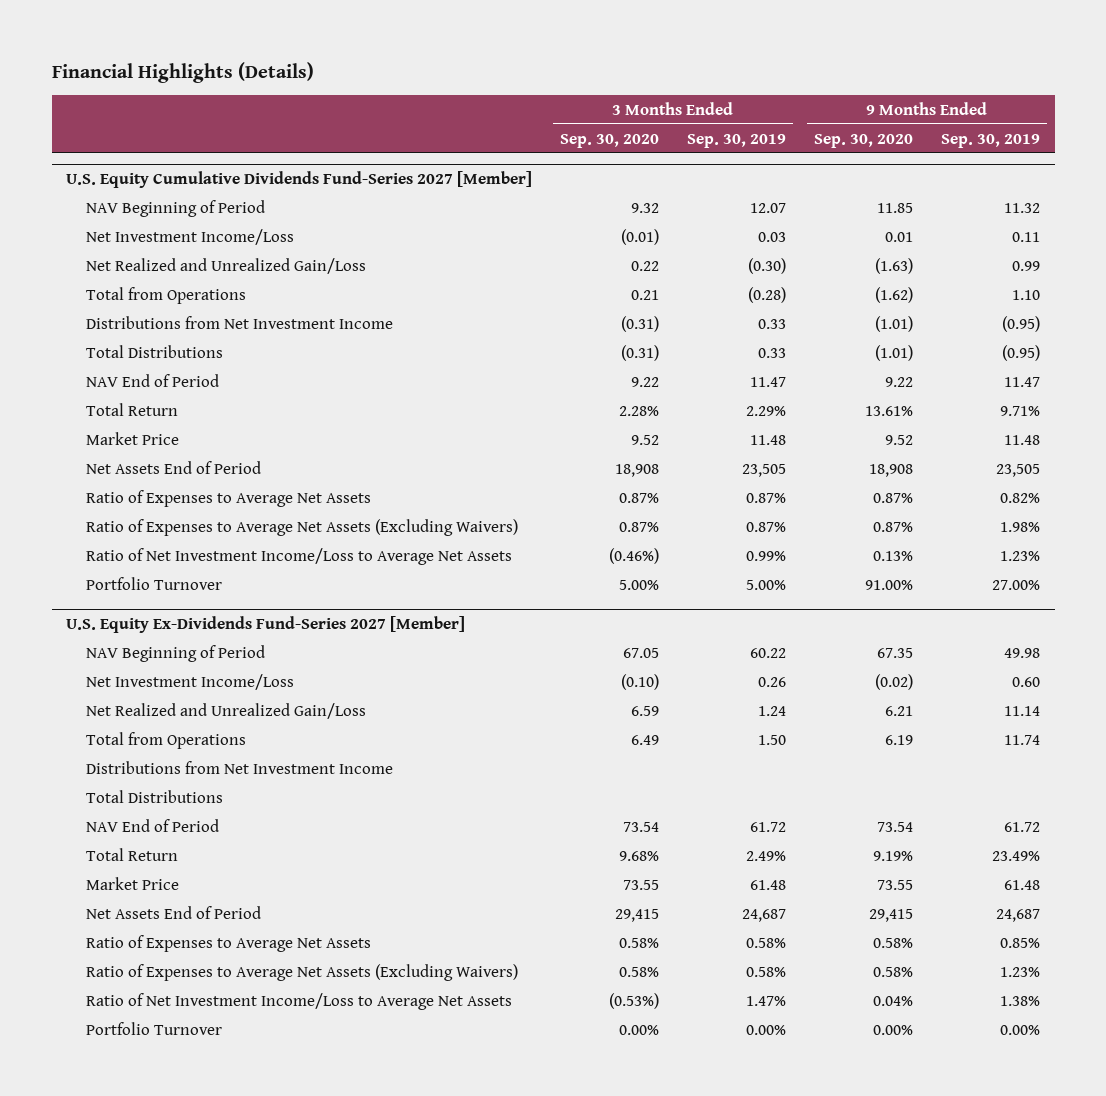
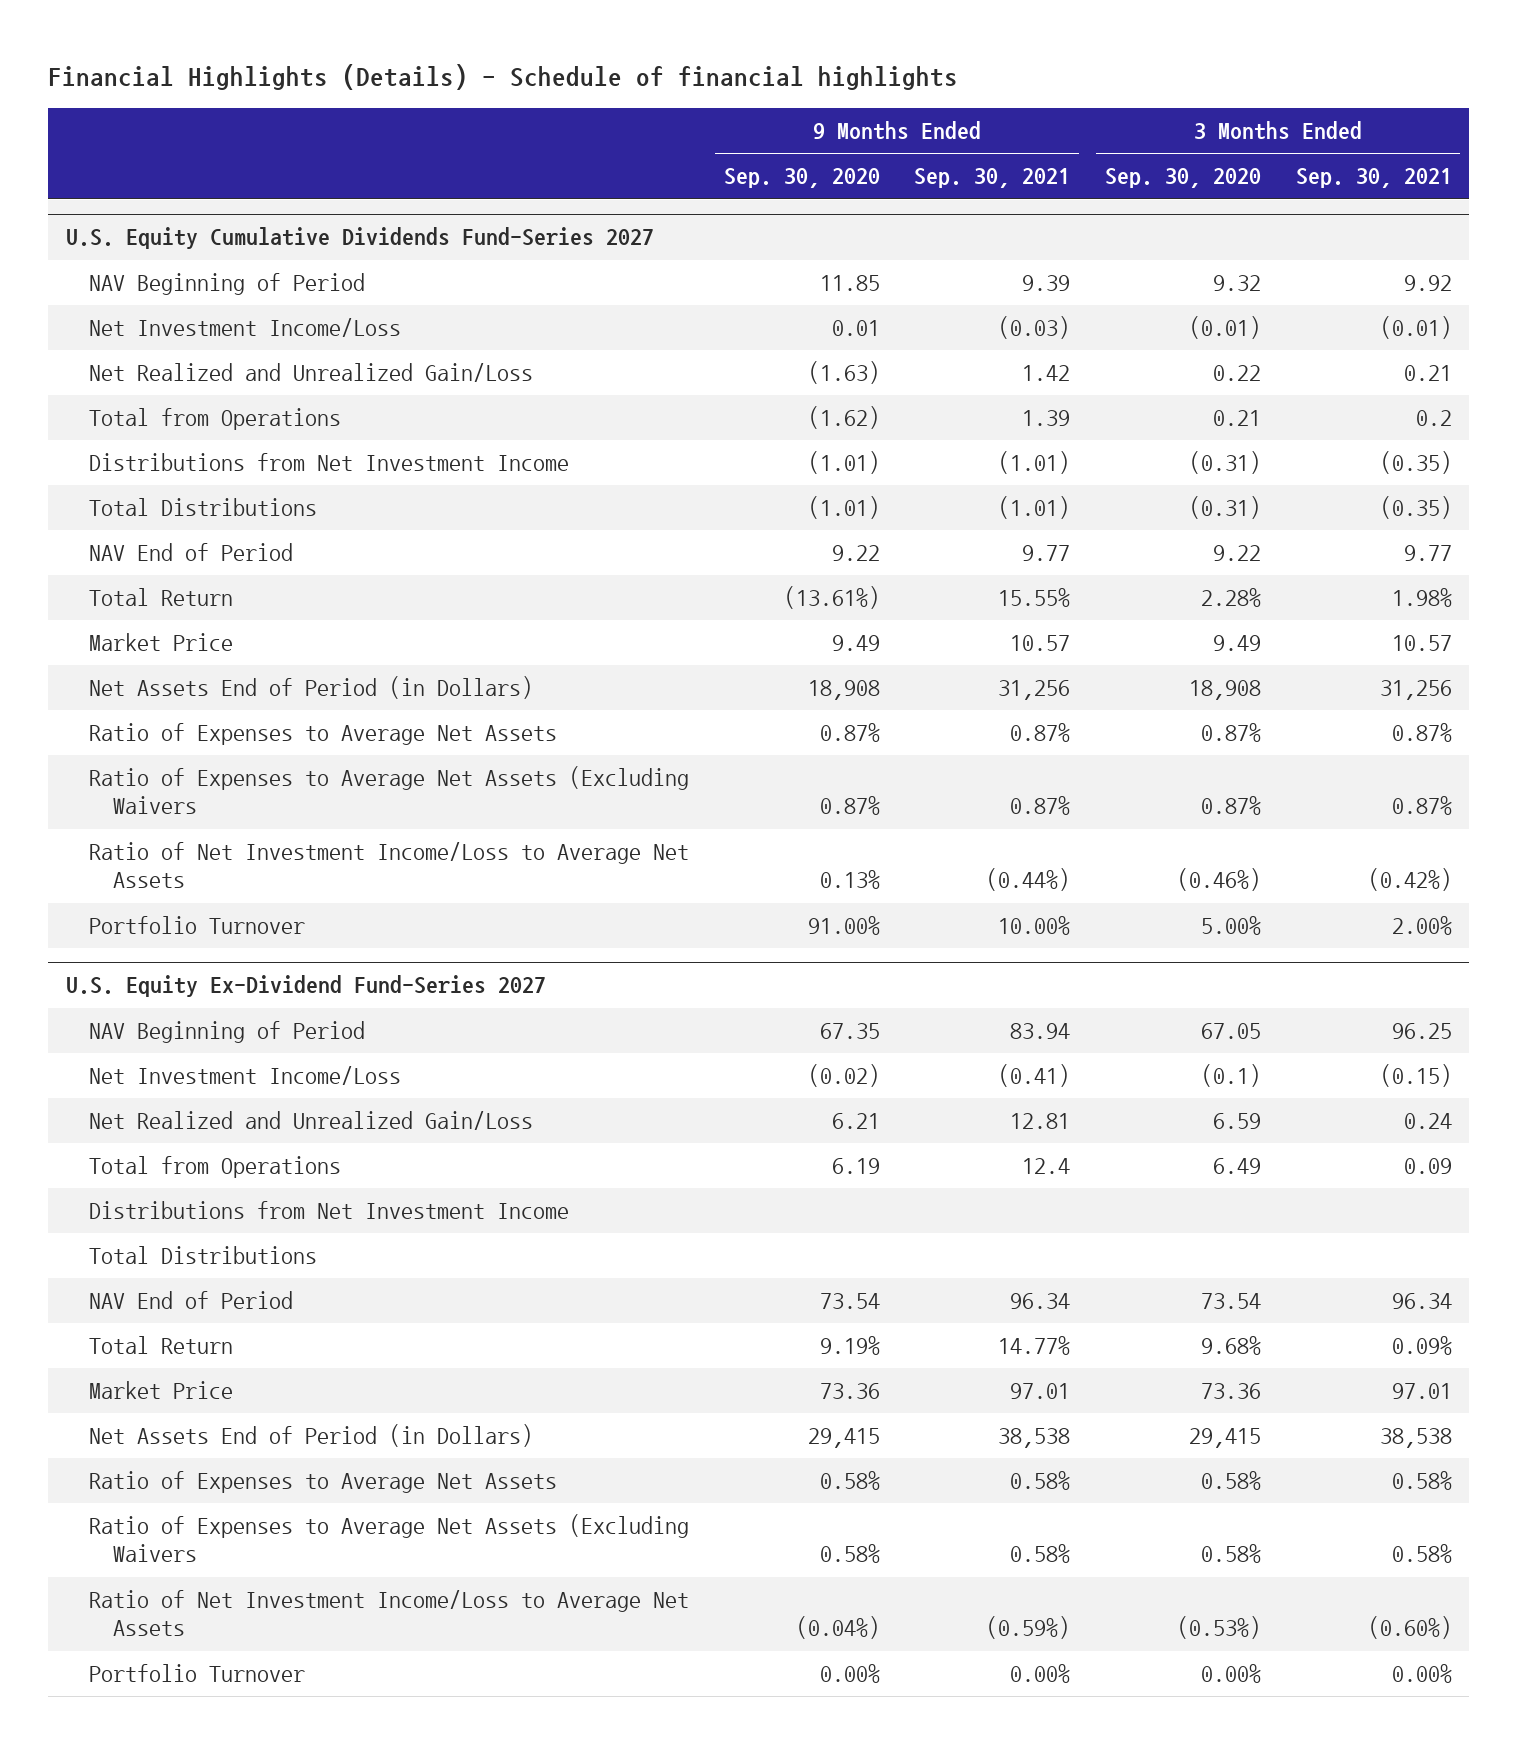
[51,62,314,84] Financial Highlights (Details) -> [48,63,959,90] Financial Highlights (Details) - Schedule of financial highlights
[687,133,787,148] Sep. 30, 2019 -> none
[941,133,1041,148] Sep. 30, 2019 -> none
none -> [914,168,1071,189] Sep. 30, 2021
none -> [1295,168,1452,189] Sep. 30, 2021
[65,171,532,189] U.S. Equity Cumulative Dividends Fund-Series 2027 [Member] -> [65,227,654,250] U.S. Equity Cumulative Dividends Fund-Series 2027
[865,405,914,416] 13.61% -> [783,586,880,610] (13.61%)
[630,434,659,445] 9.52 -> [1213,635,1262,652] 9.49
[885,434,914,445] 9.52 -> [831,635,880,652] 9.49
[86,460,262,474] Net Assets End of Period -> [89,676,534,700] Net Assets End of Period (in Dollars)
[86,518,519,536] Ratio of Expenses to Average Net Assets (Excluding Waivers) -> [89,766,690,815] Ratio of Expenses to Average Net Assets (Excluding Waivers
[65,616,465,634] U.S. Equity Ex-Dividends Fund-Series 2027 [Member] -> [65,975,546,998] U.S. Equity Ex-Dividend Fund-Series 2027
[620,673,659,690] (0.10) -> [1201,1064,1262,1088] (0.1)
[622,879,659,890] 73.55 -> [1201,1383,1262,1400] 73.36
[877,879,914,890] 73.55 -> [819,1383,880,1400] 73.36
[86,905,262,919] Net Assets End of Period -> [89,1424,534,1448] Net Assets End of Period (in Dollars)
[86,963,519,981] Ratio of Expenses to Average Net Assets (Excluding Waivers) -> [89,1514,690,1563] Ratio of Expenses to Average Net Assets (Excluding Waivers
[873,995,914,1006] 0.04% -> [795,1616,880,1640] (0.04%)

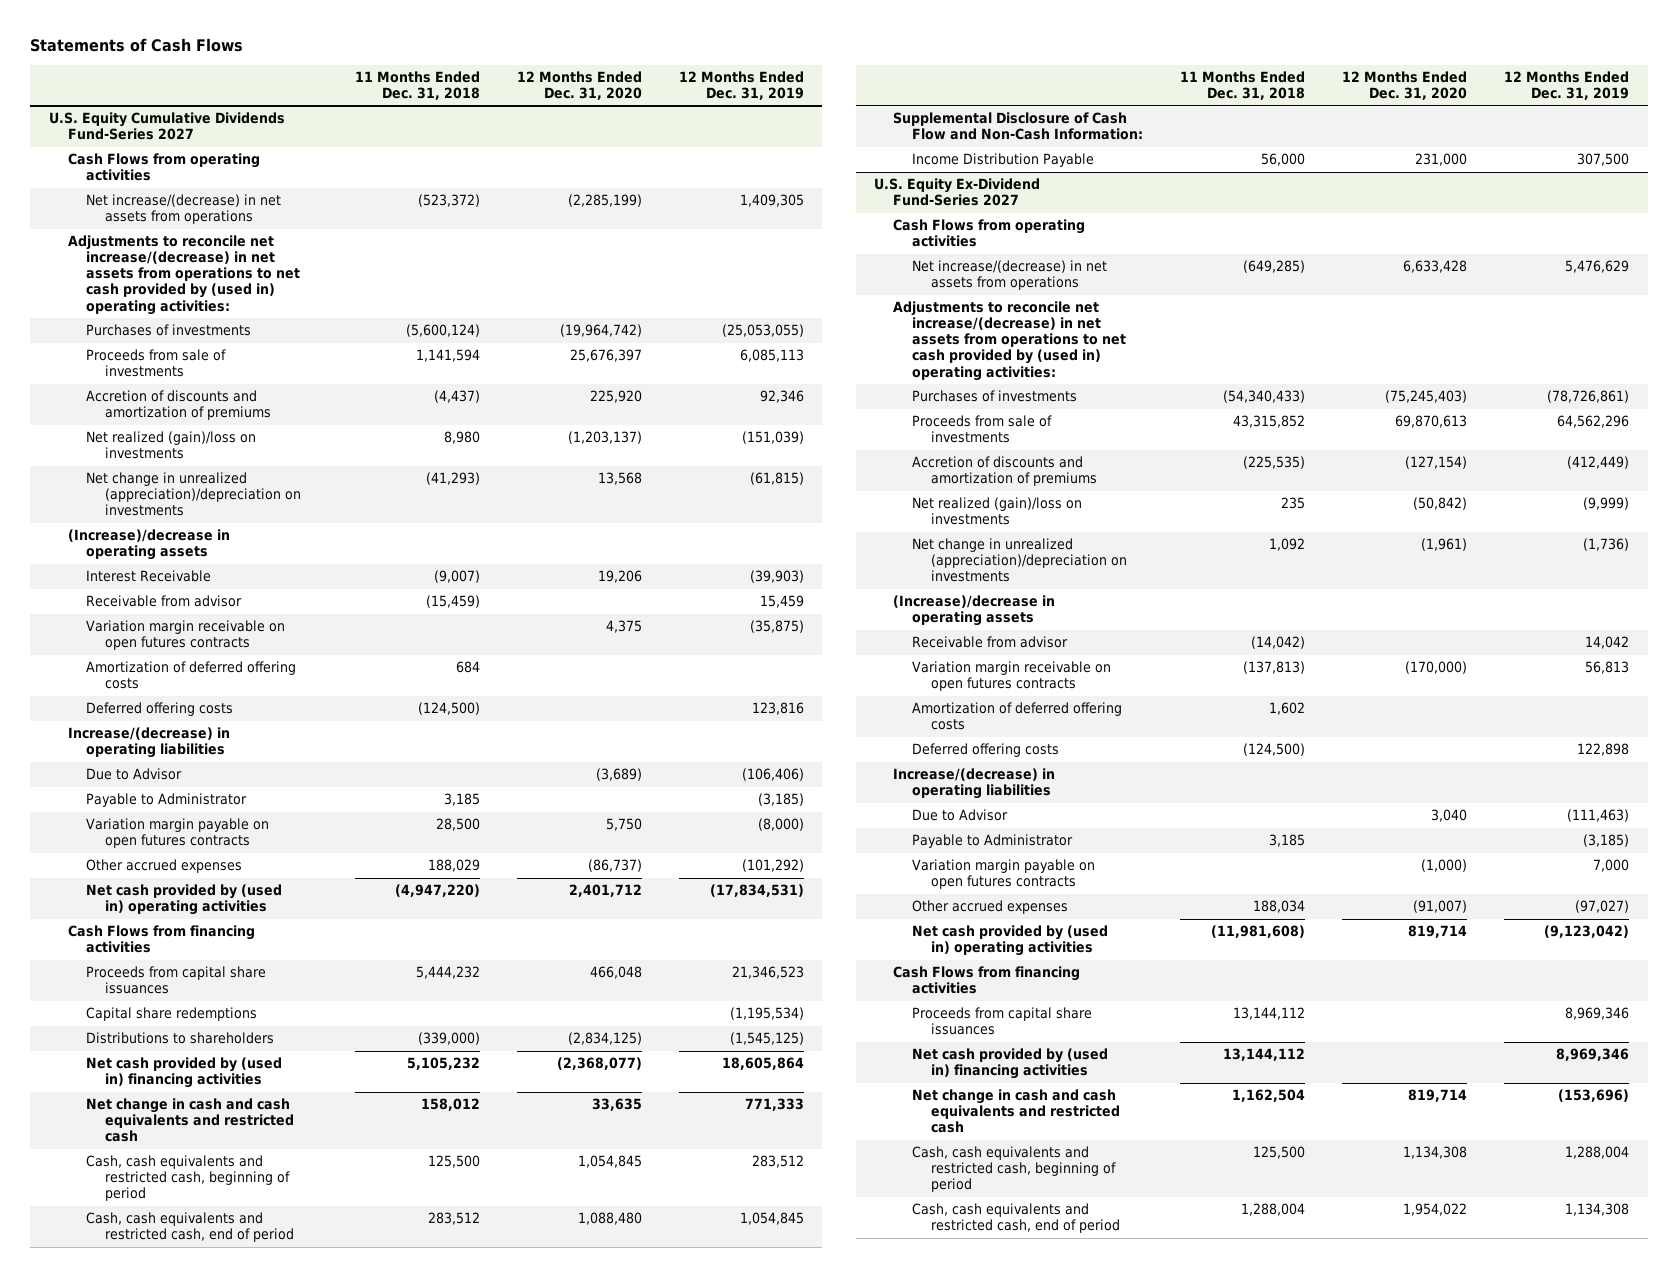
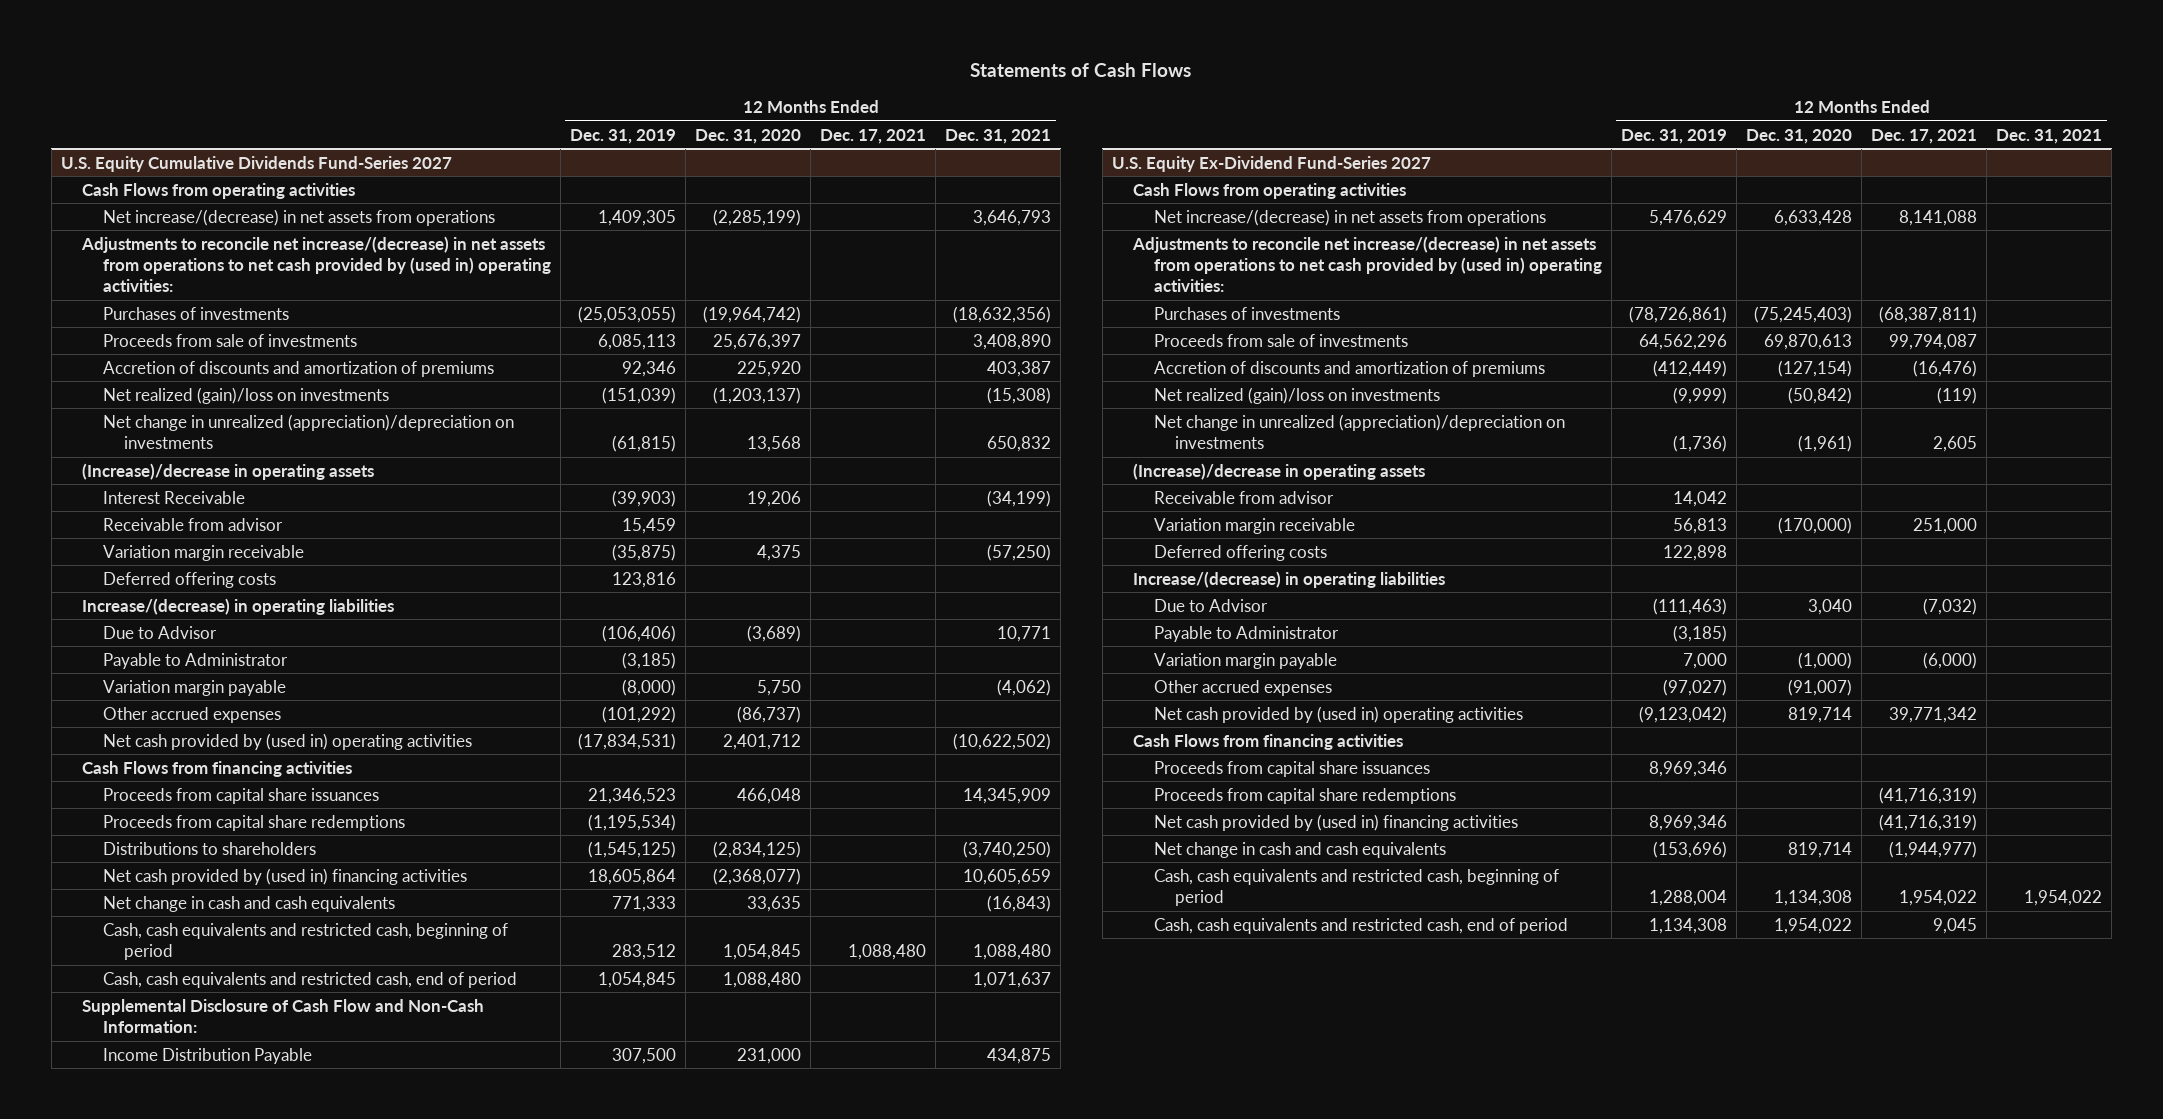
[354,70,480,101] 11 Months Ended Dec. 31, 2018 -> none
none -> [820,128,927,144] Dec. 17, 2021
none -> [945,128,1052,144] Dec. 31, 2021
[86,661,297,690] Amortization of deferred offering costs -> none
[86,620,286,651] Variation margin receivable on open futures contracts -> [103,544,305,561] Variation margin receivable
[86,818,270,849] Variation margin payable on open futures contracts -> [103,679,287,696] Variation margin payable
[86,1007,258,1022] Capital share redemptions -> [103,814,406,831] Proceeds from capital share redemptions
[86,1098,295,1143] Net change in cash and cash equivalents and restricted cash -> [103,895,396,912] Net change in cash and cash equivalents
[912,702,1123,731] Amortization of deferred offering costs -> none
[912,661,1112,692] Variation margin receivable on open futures contracts -> [1153,517,1355,534] Variation margin receivable
[912,859,1096,890] Variation margin payable on open futures contracts -> [1153,652,1337,669] Variation margin payable
none -> [1153,787,1456,804] Proceeds from capital share redemptions
[912,1089,1120,1134] Net change in cash and cash equivalents and restricted cash -> [1153,841,1446,858] Net change in cash and cash equivalents

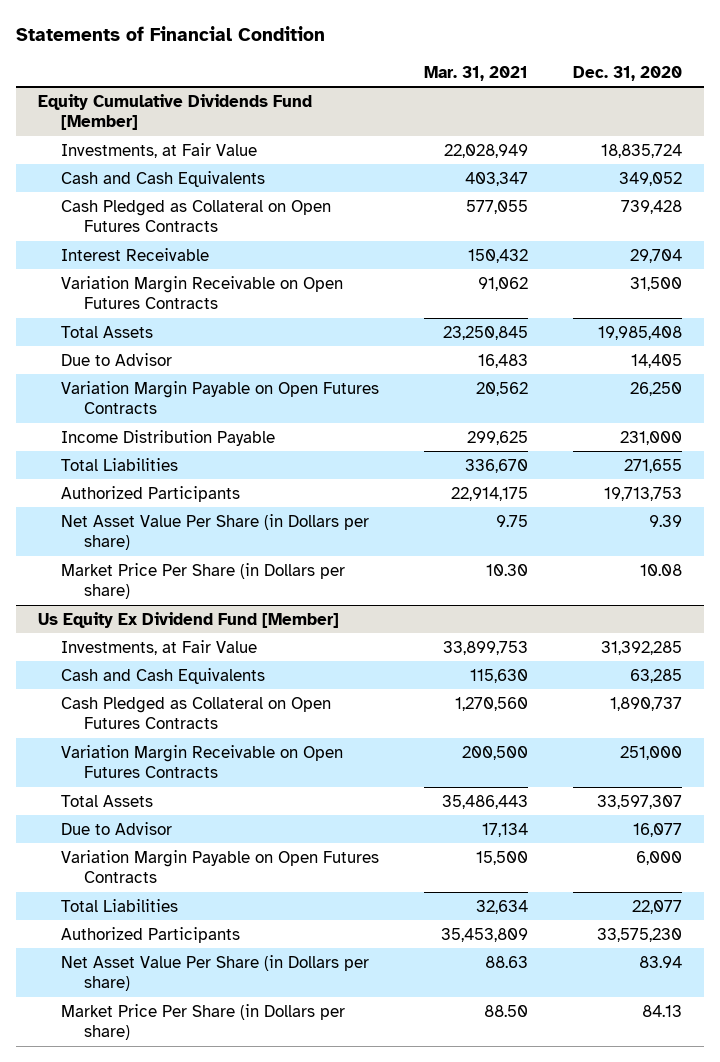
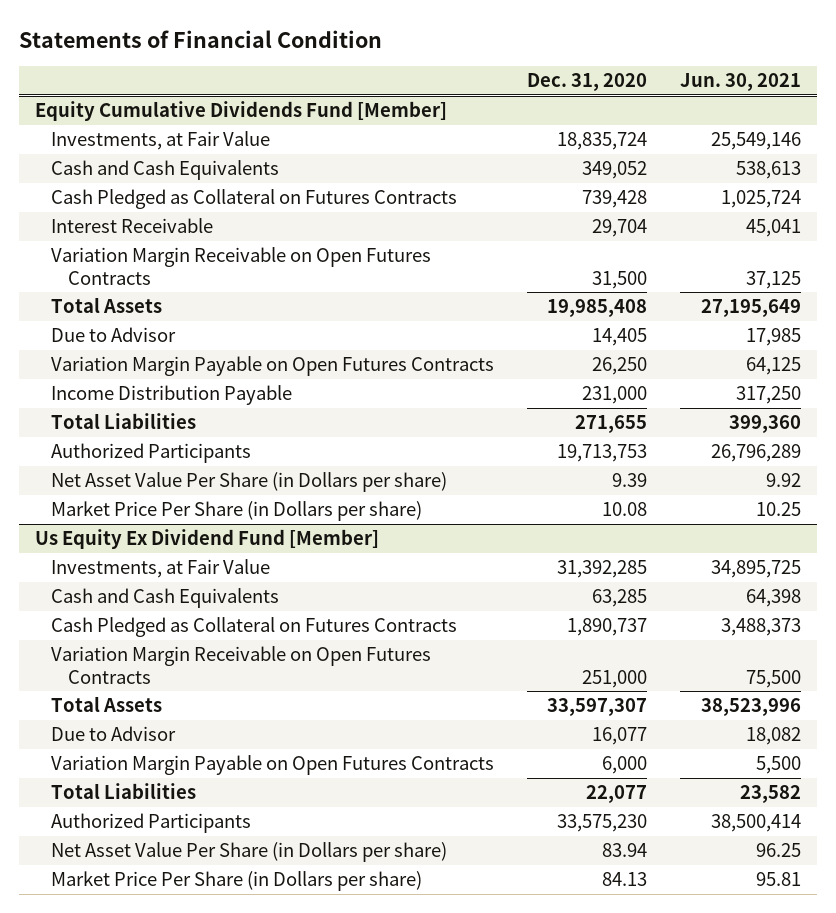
[424,65,529,81] Mar. 31, 2021 -> none
none -> [679,73,801,92] Jun. 30, 2021
[61,199,332,233] Cash Pledged as Collateral on Open Futures Contracts -> [51,189,458,210] Cash Pledged as Collateral on Futures Contracts
[61,696,332,730] Cash Pledged as Collateral on Open Futures Contracts -> [51,617,458,638] Cash Pledged as Collateral on Futures Contracts

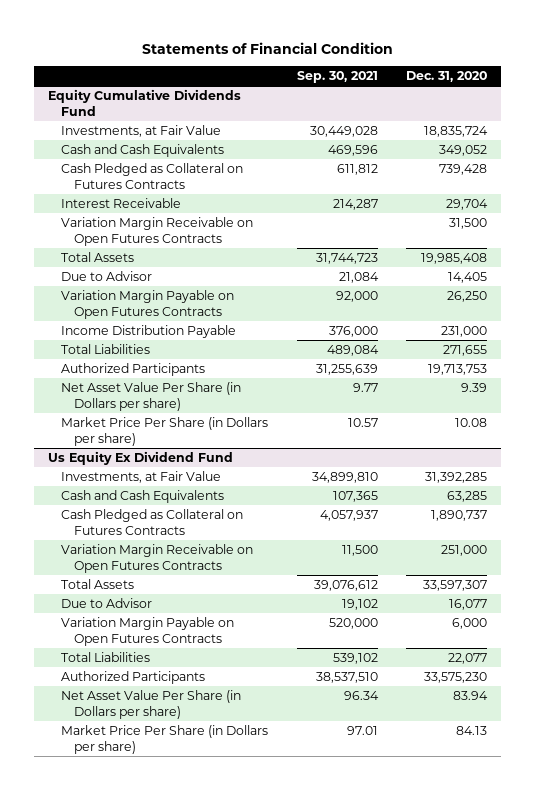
[679,73,801,92] Jun. 30, 2021 -> none
none -> [296,70,378,83] Sep. 30, 2021
[35,101,448,122] Equity Cumulative Dividends Fund [Member] -> [48,89,242,116] Equity Cumulative Dividends Fund
[35,529,380,550] Us Equity Ex Dividend Fund [Member] -> [48,451,234,466] Us Equity Ex Dividend Fund

